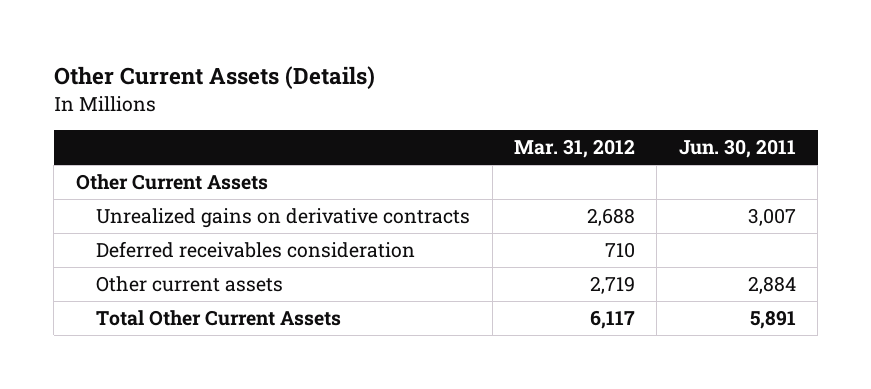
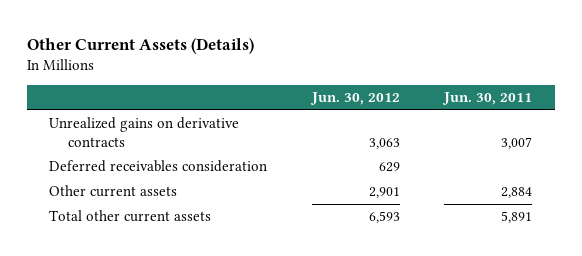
[514,139,636,159] Mar. 31, 2012 -> none
none -> [309,92,400,106] Jun. 30, 2012
[75,173,268,190] Other Current Assets -> none
[96,309,342,326] Total Other Current Assets -> [49,210,212,223] Total other current assets

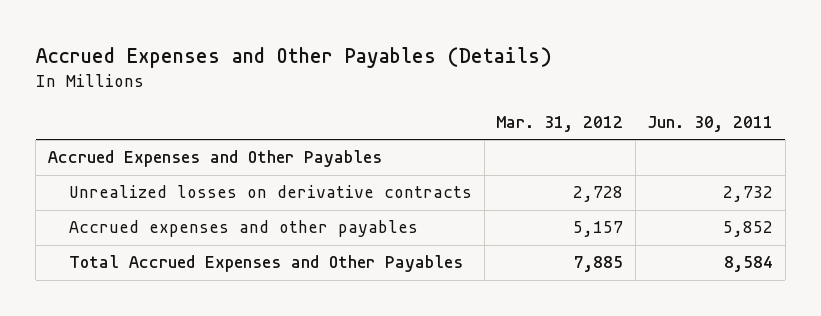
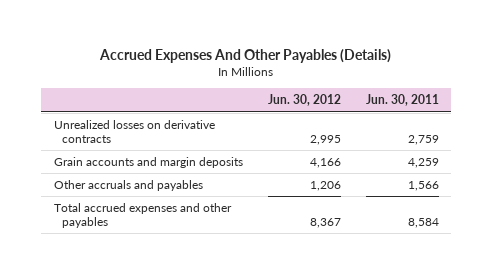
[35,47,552,69] Accrued Expenses and Other Payables (Details) -> [99,48,392,63] Accrued Expenses And Other Payables (Details)
[496,116,624,133] Mar. 31, 2012 -> none
none -> [267,94,341,107] Jun. 30, 2012
[48,150,383,168] Accrued Expenses and Other Payables -> none
[723,186,774,203] 2,732 -> [407,135,439,146] 2,759
none -> [53,157,243,169] Grain accounts and margin deposits
[69,220,419,238] Accrued expenses and other payables -> [53,180,203,192] Other accruals and payables
[723,221,774,238] 5,852 -> [407,181,439,192] 1,566
[69,255,464,273] Total Accrued Expenses and Other Payables -> [53,203,232,229] Total accrued expenses and other payables

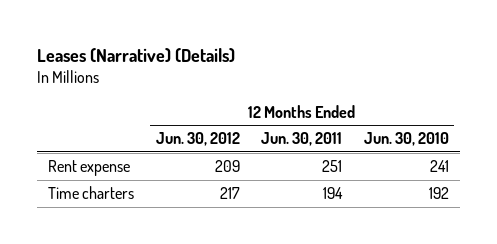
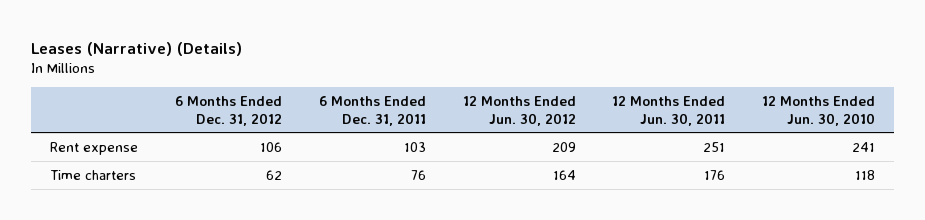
none -> [174,96,282,126] 6 Months Ended Dec. 31, 2012
none -> [318,96,426,126] 6 Months Ended Dec. 31, 2011
[219,187,240,200] 217 -> [552,169,576,180] 164
[323,187,344,200] 194 -> [704,169,726,180] 176
[428,187,449,200] 192 -> [855,169,876,180] 118

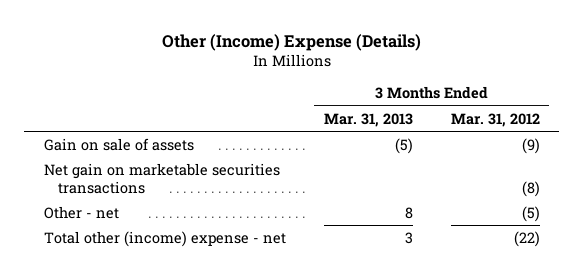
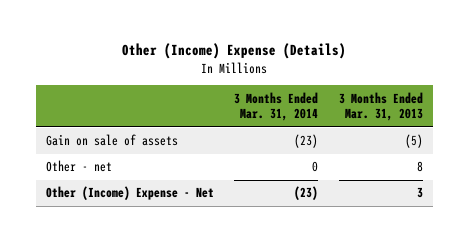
[450,112,540,127] Mar. 31, 2012 -> none
none -> [234,91,319,122] 3 Months Ended Mar. 31, 2014
[43,162,280,194] Net gain on marketable securities transactions -> none
[43,230,286,247] Total other (income) expense - net -> [45,186,214,201] Other (Income) Expense - Net

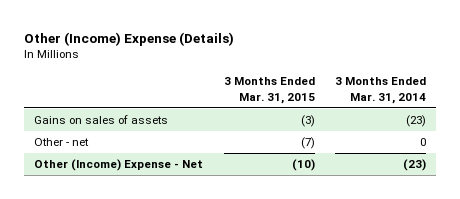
[338,91,423,122] 3 Months Ended Mar. 31, 2013 -> none
none -> [223,77,315,104] 3 Months Ended Mar. 31, 2015
[45,134,178,147] Gain on sale of assets -> [34,115,169,125] Gains on sales of assets

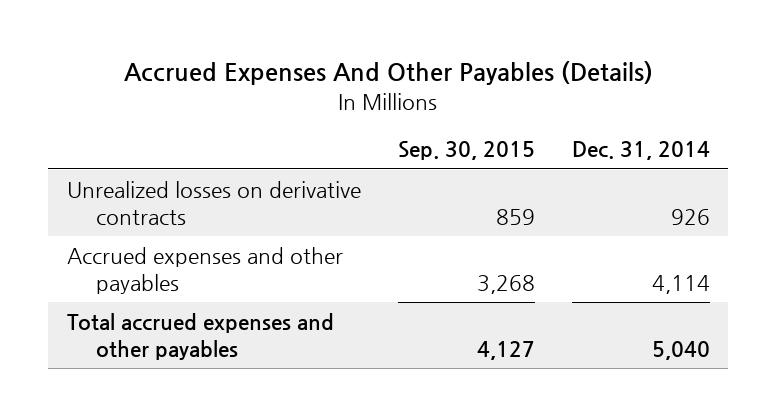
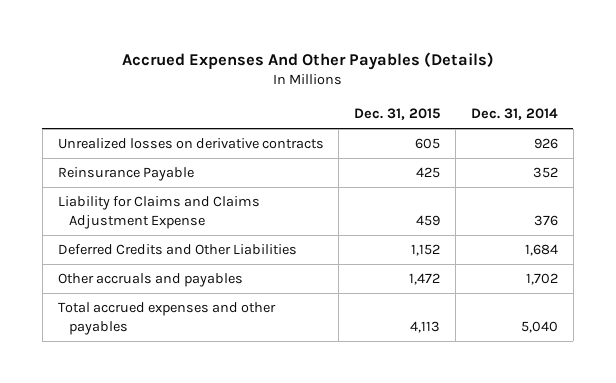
[397,141,535,161] Sep. 30, 2015 -> none
none -> [354,108,441,121] Dec. 31, 2015
none -> [57,167,194,182] Reinsurance Payable
none -> [57,196,260,229] Liability for Claims and Claims Adjustment Expense
none -> [57,244,297,256] Deferred Credits and Other Liabilities
[66,246,343,294] Accrued expenses and other payables -> [57,273,243,288] Other accruals and payables
[651,274,710,294] 4,114 -> [525,273,558,286] 1,702

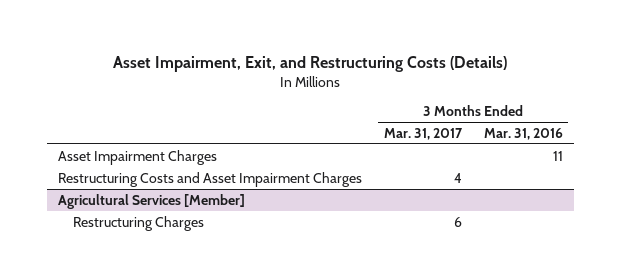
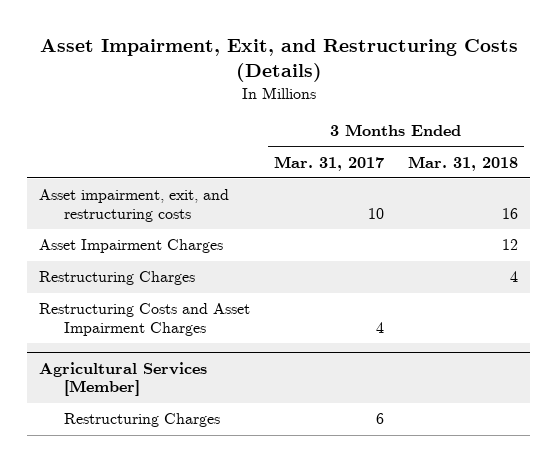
[483,128,563,141] Mar. 31, 2016 -> none
none -> [408,155,519,171] Mar. 31, 2018
none -> [38,189,229,223] Asset impairment, exit, and restructuring costs
none -> [38,271,195,286] Restructuring Charges

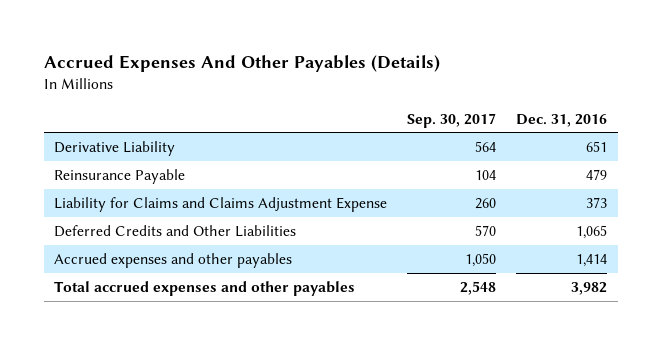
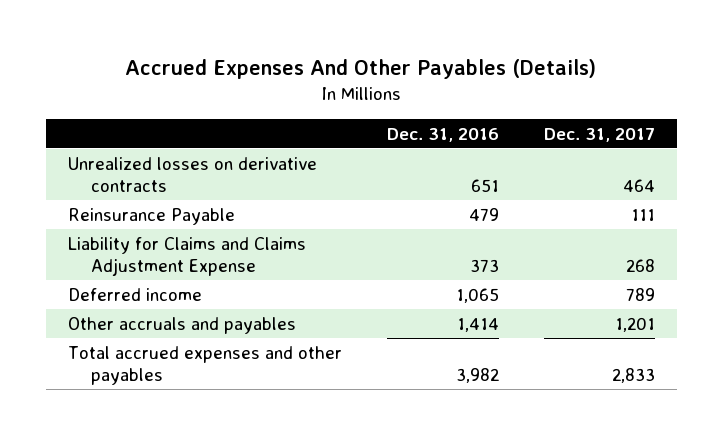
[407,112,497,128] Sep. 30, 2017 -> none
none -> [543,127,655,142] Dec. 31, 2017
[53,140,175,156] Derivative Liability -> [68,156,318,193] Unrealized losses on derivative contracts
[53,224,296,237] Deferred Credits and Other Liabilities -> [68,287,203,301] Deferred income
[53,252,292,268] Accrued expenses and other payables -> [68,316,297,334] Other accruals and payables

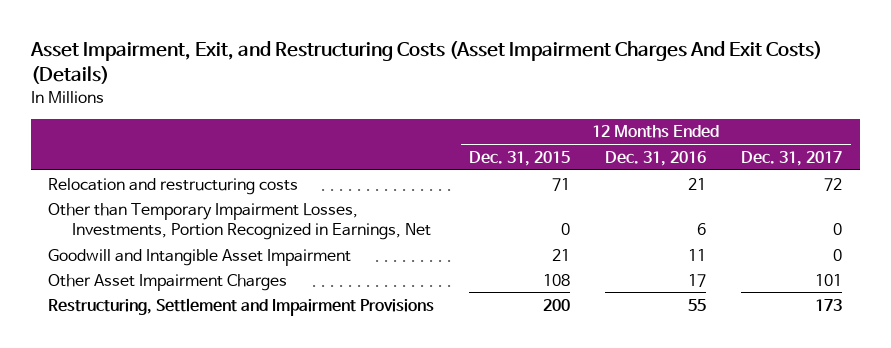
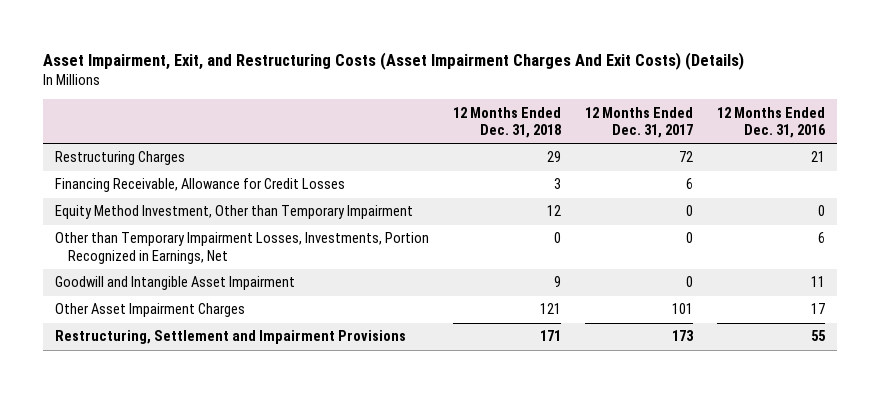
[469,150,571,166] Dec. 31, 2015 -> none
none -> [453,106,562,139] 12 Months Ended Dec. 31, 2018
[48,177,299,195] Relocation and restructuring costs -> [55,151,186,166] Restructuring Charges
none -> [55,178,346,193] Financing Receivable, Allowance for Credit Losses
none -> [55,205,414,220] Equity Method Investment, Other than Temporary Impairment

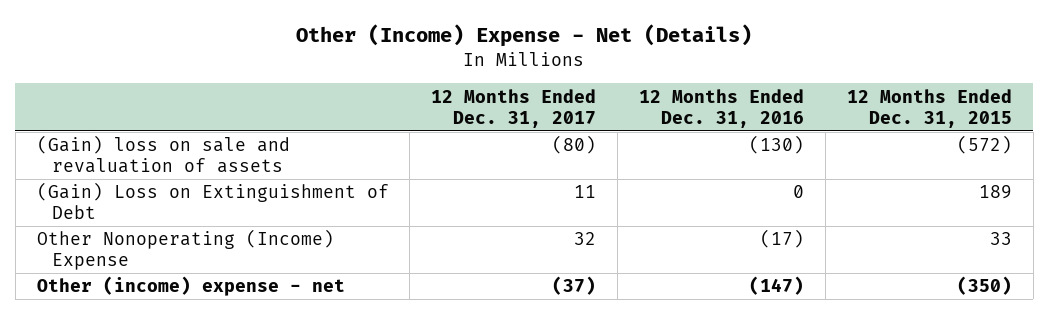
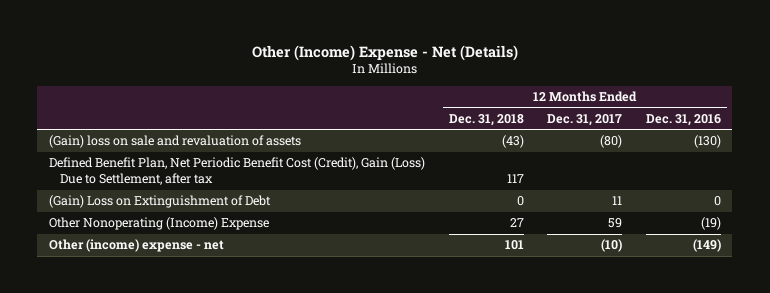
[846,88,1012,128] 12 Months Ended Dec. 31, 2015 -> none
none -> [448,113,524,126] Dec. 31, 2018
none -> [48,157,425,186] Defined Benefit Plan, Net Periodic Benefit Cost (Credit), Gain (Loss) Due to Settlement, after tax
[574,232,597,246] 32 -> [608,218,623,229] 59
[760,229,805,249] (17) -> [700,217,721,231] (19)
[552,276,597,296] (37) -> [601,239,623,253] (10)
[749,276,805,296] (147) -> [692,239,721,253] (149)

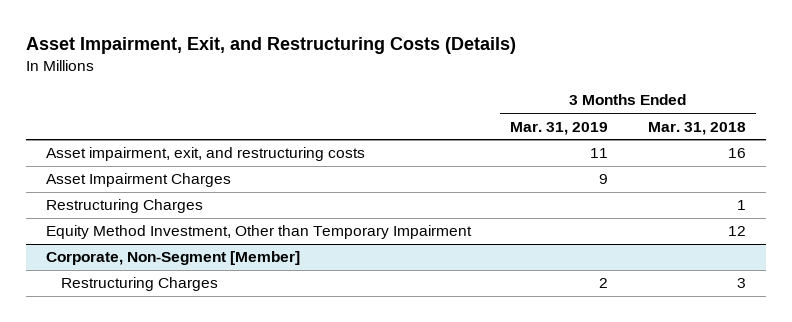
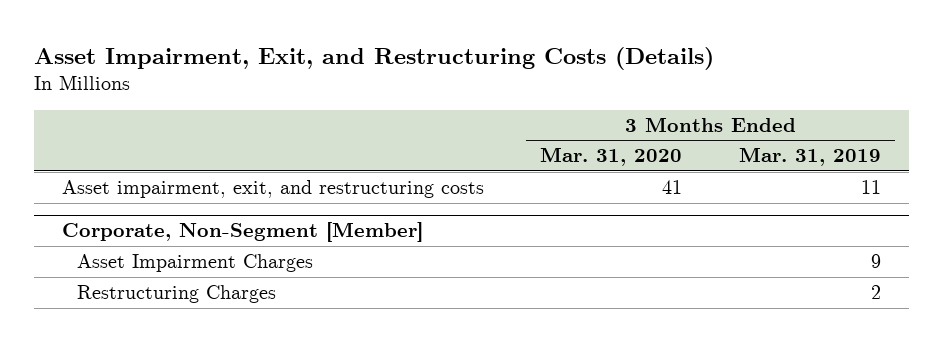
[648,121,747,135] Mar. 31, 2018 -> none
none -> [540,147,683,167] Mar. 31, 2020
[45,173,231,188] Asset Impairment Charges -> none
[45,199,203,214] Restructuring Charges -> none
[45,225,472,240] Equity Method Investment, Other than Temporary Impairment -> none
none -> [77,254,314,273] Asset Impairment Charges

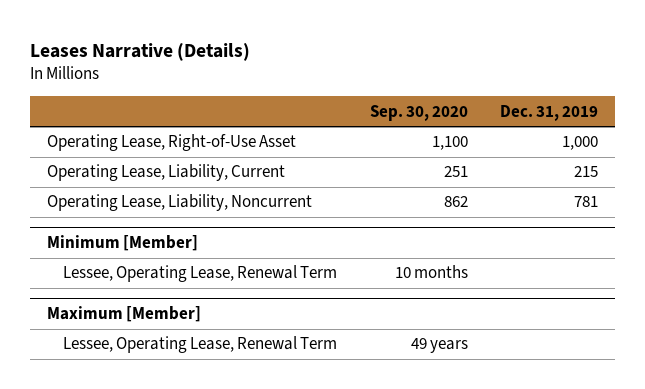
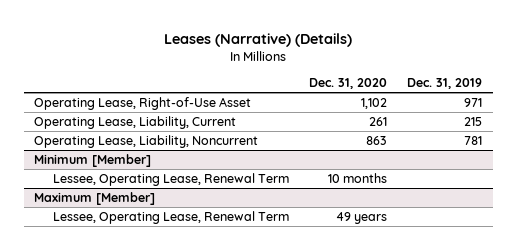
[30,42,251,61] Leases Narrative (Details) -> [164,32,353,47] Leases (Narrative) (Details)
[369,104,468,121] Sep. 30, 2020 -> none
none -> [309,78,388,90] Dec. 31, 2020
[562,136,599,151] 1,000 -> [464,97,483,107] 971

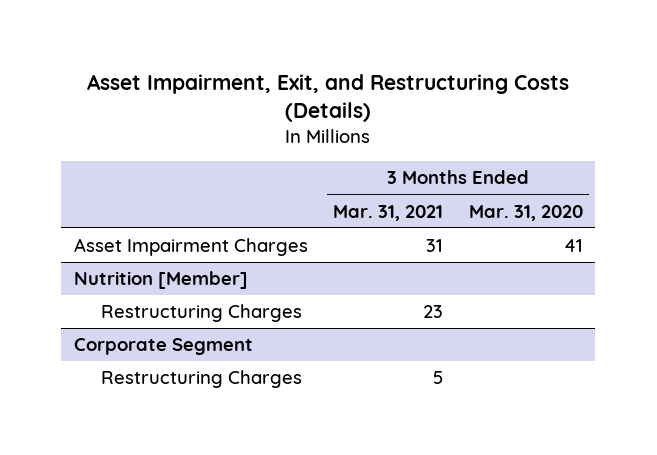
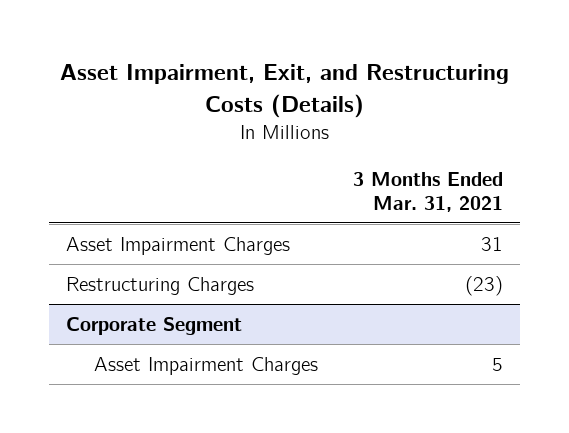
[468,204,583,221] Mar. 31, 2020 -> none
[73,271,248,290] Nutrition [Member] -> none
[423,305,444,319] 23 -> [464,275,503,296] (23)
[100,370,302,389] Restructuring Charges -> none
none -> [94,356,319,375] Asset Impairment Charges

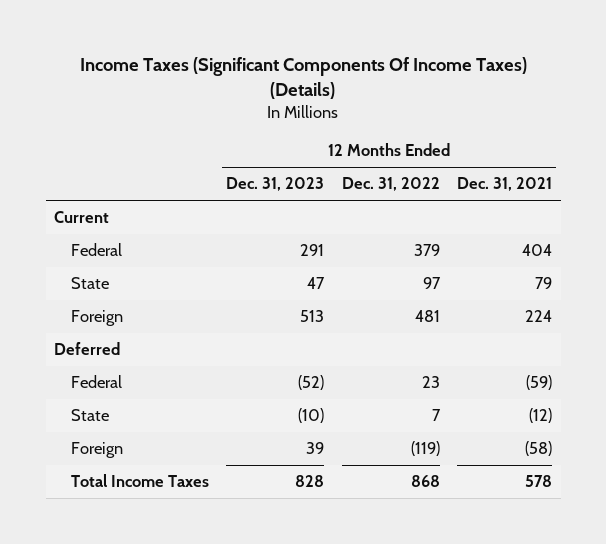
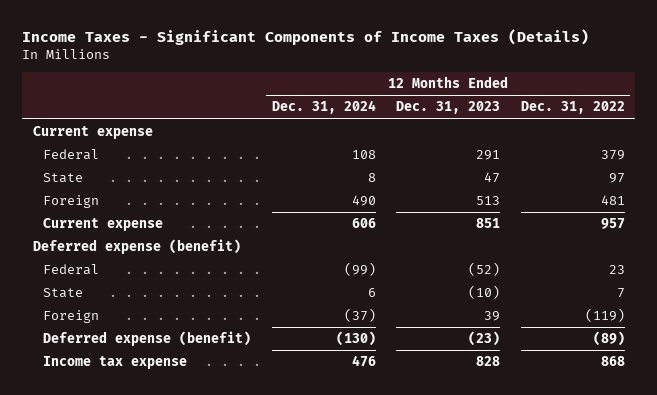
[80,56,528,100] Income Taxes (Significant Components Of Income Taxes) (Details) -> [22,29,590,46] Income Taxes - Significant Components of Income Taxes (Details)
[457,177,553,192] Dec. 31, 2021 -> none
none -> [271,100,376,115] Dec. 31, 2024
[54,211,110,224] Current -> [32,126,153,140] Current expense
none -> [42,218,163,232] Current expense
[54,342,121,356] Deferred -> [32,239,241,255] Deferred expense (benefit)
none -> [42,331,251,347] Deferred expense (benefit)
[71,474,210,488] Total Income Taxes -> [42,356,187,370] Income tax expense

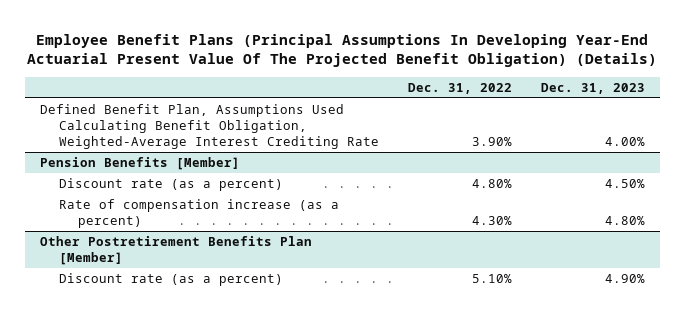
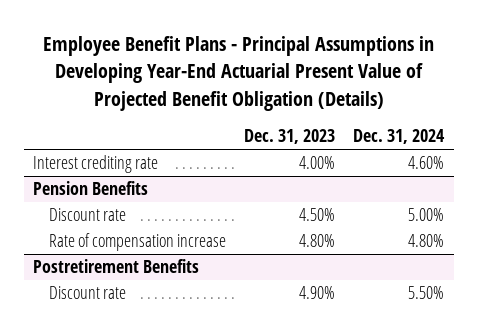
[27,33,658,68] Employee Benefit Plans (Principal Assumptions In Developing Year-End Actuarial Present Value Of The Projected Benefit Obligation) (Details) -> [42,36,434,111] Employee Benefit Plans - Principal Assumptions in Developing Year-End Actuarial Present Value of Projected Benefit Obligation (Details)
[408,82,513,94] Dec. 31, 2022 -> none
none -> [353,129,446,145] Dec. 31, 2024
[39,103,380,150] Defined Benefit Plan, Assumptions Used Calculating Benefit Obligation, Weighted-Average Interest Crediting Rate -> [33,155,159,174] Interest crediting rate
[39,156,240,170] Pension Benefits [Member] -> [33,181,149,196] Pension Benefits
[59,177,284,191] Discount rate (as a percent) -> [48,208,126,222] Discount rate
[59,198,340,229] Rate of compensation increase (as a percent) -> [48,233,226,252] Rate of compensation increase
[39,235,312,266] Other Postretirement Benefits Plan [Member] -> [33,259,200,274] Postretirement Benefits
[59,272,284,286] Discount rate (as a percent) -> [48,286,126,300] Discount rate

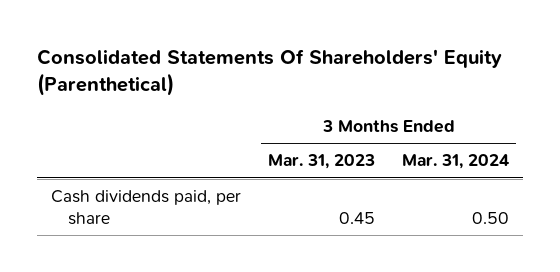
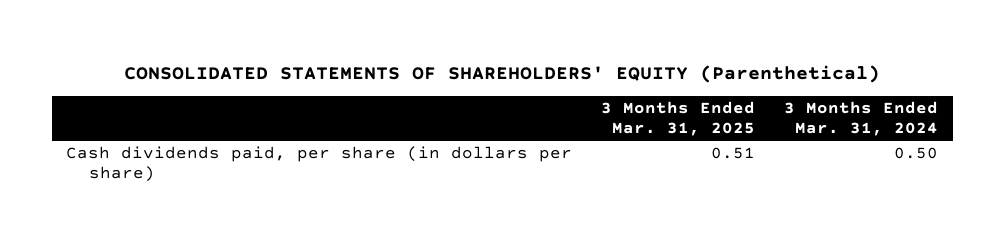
[37,49,503,97] Consolidated Statements Of Shareholders' Equity (Parenthetical) -> [124,64,881,83] CONSOLIDATED STATEMENTS OF SHAREHOLDERS' EQUITY (Parenthetical)
[268,154,376,170] Mar. 31, 2023 -> none
none -> [601,101,756,137] 3 Months Ended Mar. 31, 2025
[50,190,241,225] Cash dividends paid, per share -> [66,146,573,183] Cash dividends paid, per share (in dollars per share)

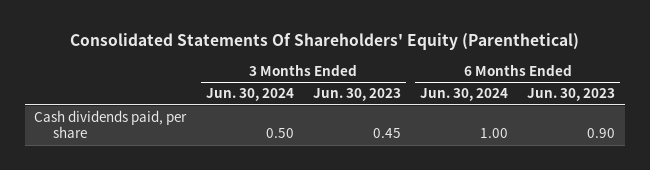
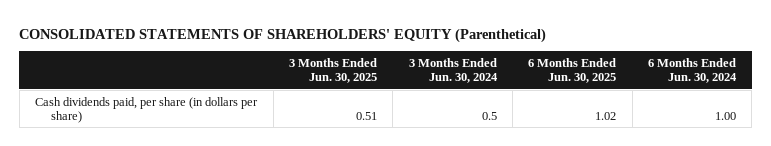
[69,33,579,51] Consolidated Statements Of Shareholders' Equity (Parenthetical) -> [19,27,547,43] CONSOLIDATED STATEMENTS OF SHAREHOLDERS' EQUITY (Parenthetical)
[312,88,401,102] Jun. 30, 2023 -> none
[527,88,616,102] Jun. 30, 2023 -> none
none -> [288,57,377,84] 3 Months Ended Jun. 30, 2025
none -> [528,57,617,84] 6 Months Ended Jun. 30, 2025
[34,110,188,139] Cash dividends paid, per share -> [35,96,259,124] Cash dividends paid, per share (in dollars per share)
[265,128,294,139] 0.50 -> [481,112,497,121] 0.5

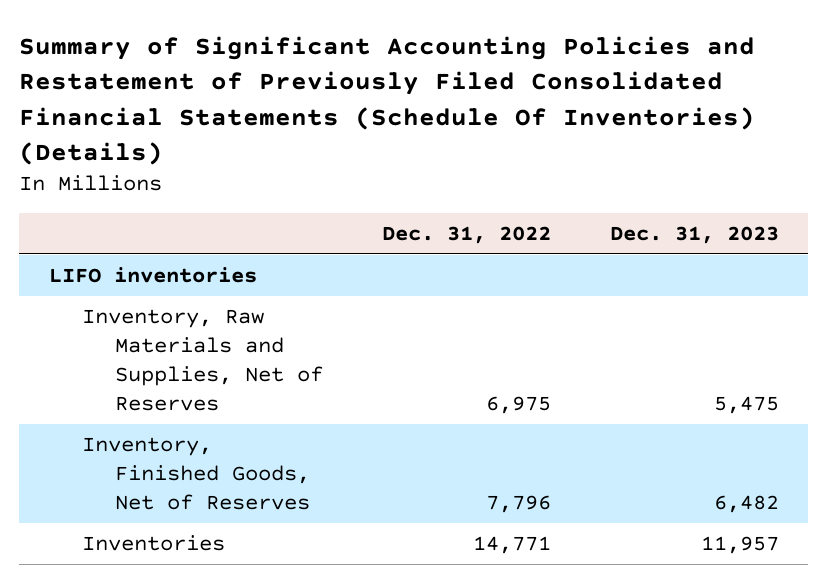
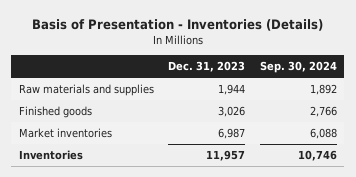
[19,36,756,165] Summary of Significant Accounting Policies and Restatement of Previously Filed Consolidated Financial Statements (Schedule Of Inventories) (Details) -> [31,18,323,31] Basis of Presentation - Inventories (Details)
[381,226,551,245] Dec. 31, 2022 -> none
none -> [259,61,337,74] Sep. 30, 2024
[48,267,257,284] LIFO inventories -> none
[81,309,323,412] Inventory, Raw Materials and Supplies, Net of Reserves -> [18,84,154,97] Raw materials and supplies
[713,396,779,415] 5,475 -> [218,84,246,96] 1,944
[81,437,310,511] Inventory, Finished Goods, Net of Reserves -> [18,106,92,119] Finished goods
[713,495,779,514] 6,482 -> [218,106,246,118] 3,026
none -> [18,128,112,139] Market inventories

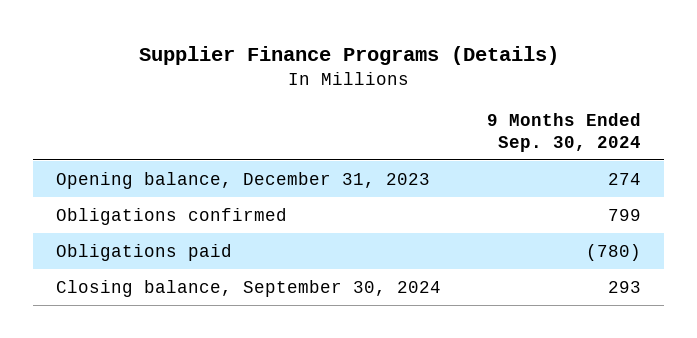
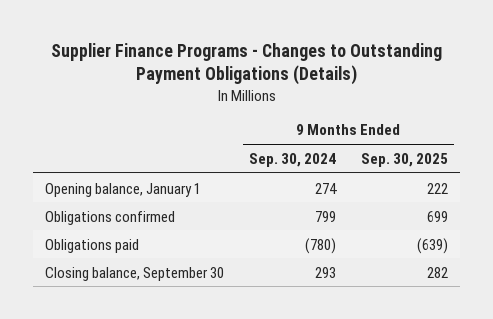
[138,45,559,65] Supplier Finance Programs (Details) -> [50,42,442,86] Supplier Finance Programs - Changes to Outstanding Payment Obligations (Details)
none -> [360,152,448,167] Sep. 30, 2025
[56,171,431,189] Opening balance, December 31, 2023 -> [45,182,202,197] Opening balance, January 1
[56,279,442,297] Closing balance, September 30, 2024 -> [45,266,225,281] Closing balance, September 30

